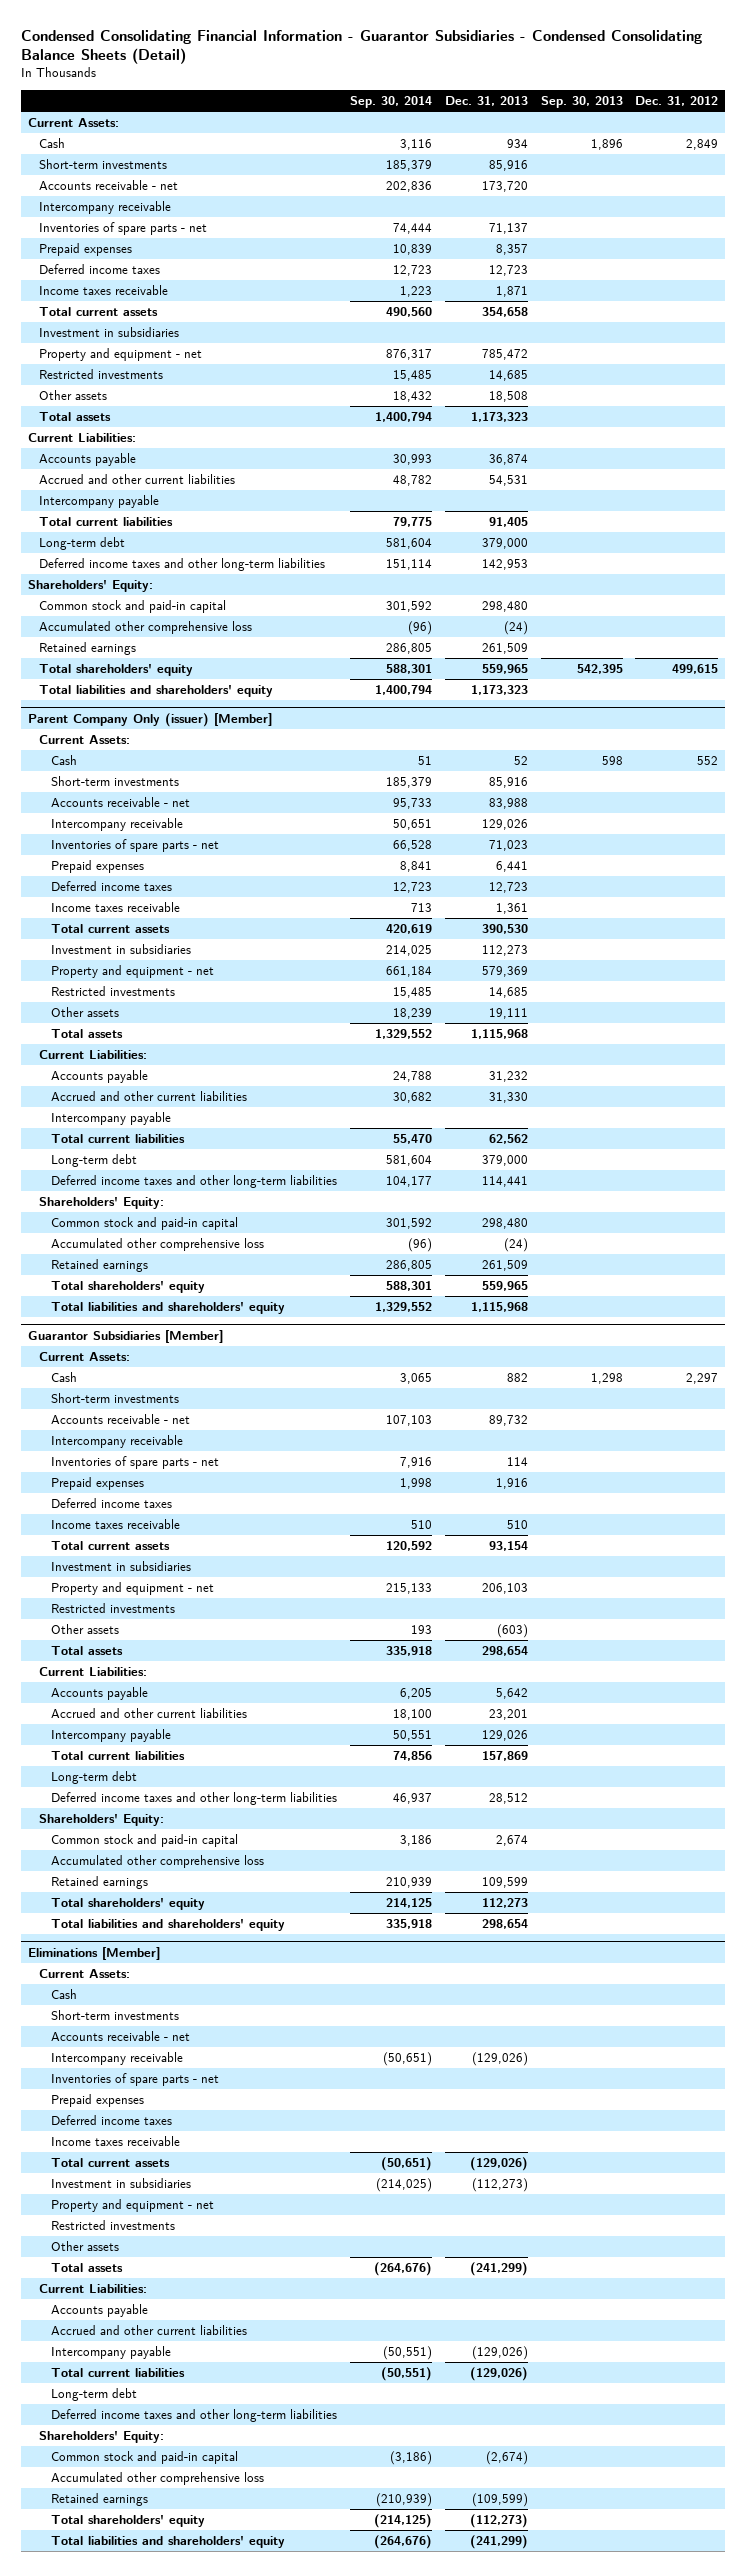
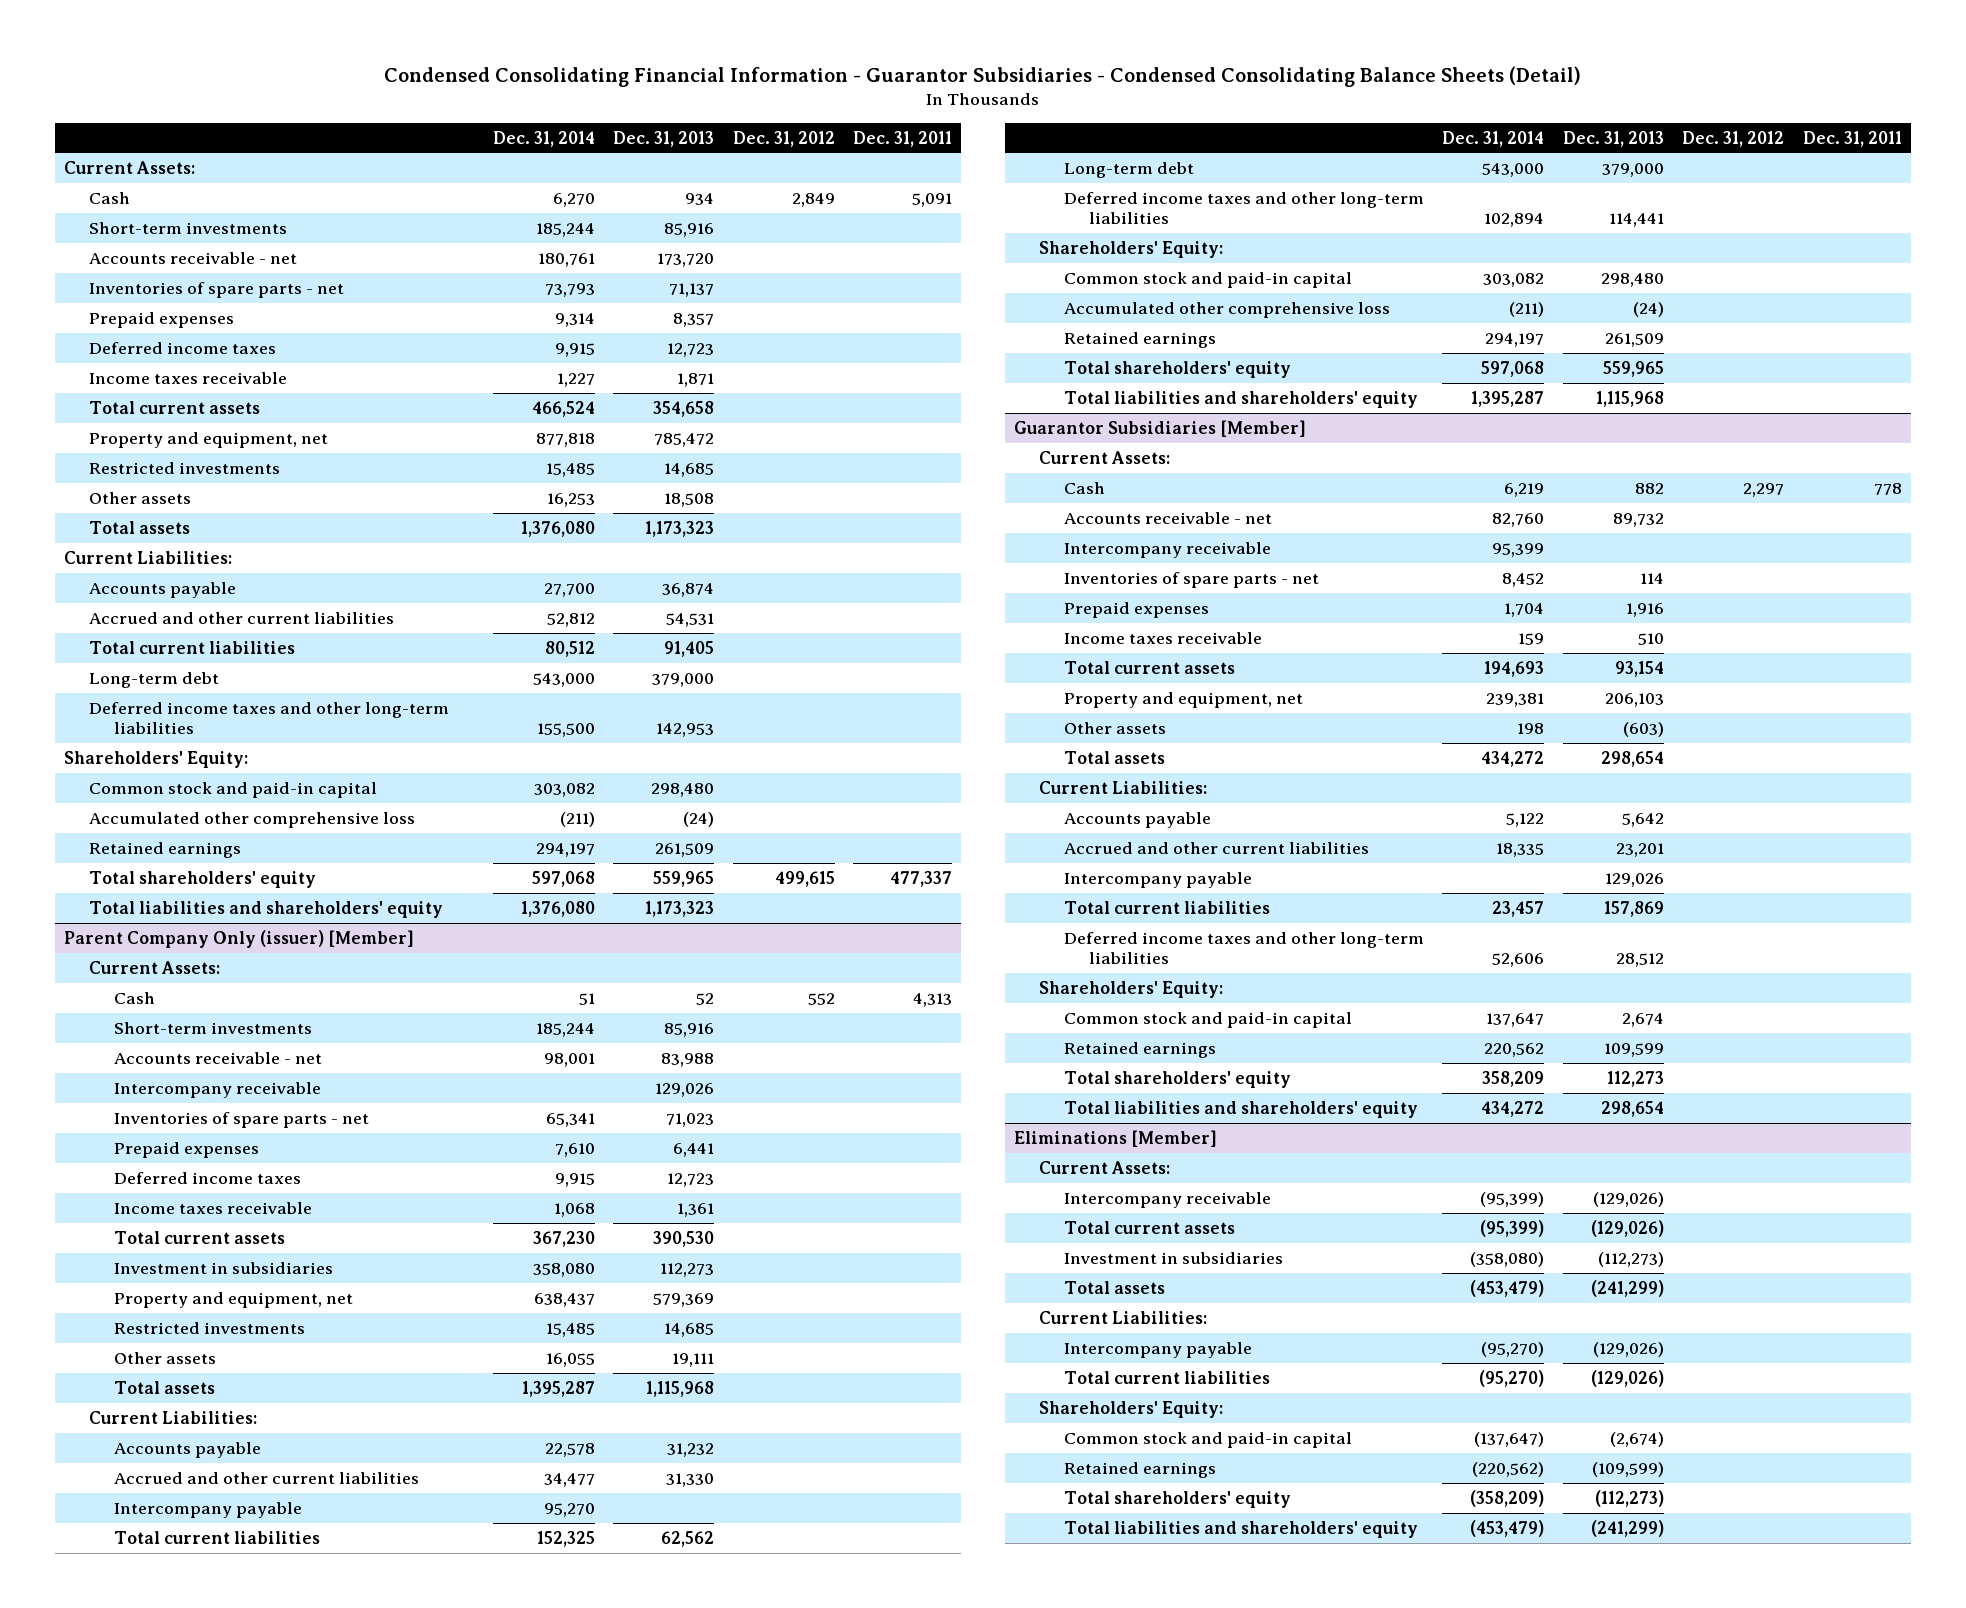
[349,95,432,108] Sep. 30, 2014 -> none
[540,95,623,108] Sep. 30, 2013 -> none
none -> [492,130,595,147] Dec. 31, 2014
none -> [853,130,953,147] Dec. 31, 2011
[39,201,172,215] Intercompany receivable -> none
[39,327,180,338] Investment in subsidiaries -> none
[39,348,203,362] Property and equipment - net -> [89,431,329,448] Property and equipment, net
[39,495,160,509] Intercompany payable -> none
[51,965,215,979] Property and equipment - net -> [114,1291,354,1308] Property and equipment, net
[51,1393,180,1404] Short-term investments -> none
[51,1498,173,1509] Deferred income taxes -> none
[51,1561,192,1572] Investment in subsidiaries -> none
[51,1603,176,1614] Restricted investments -> none
[51,1582,215,1596] Property and equipment - net -> [1063,691,1303,708] Property and equipment, net
[51,1771,138,1785] Long-term debt -> none
[51,1855,265,1869] Accumulated other comprehensive loss -> none
[51,1989,78,2000] Cash -> none
[51,2010,180,2021] Short-term investments -> none
[51,2031,191,2042] Accounts receivable - net -> none
[51,2073,220,2087] Inventories of spare parts - net -> none
[51,2094,145,2108] Prepaid expenses -> none
[51,2115,173,2126] Deferred income taxes -> none
[51,2136,181,2147] Income taxes receivable -> none
[51,2199,215,2213] Property and equipment - net -> none
[51,2220,176,2231] Restricted investments -> none
[51,2241,120,2252] Other assets -> none
[51,2304,149,2318] Accounts payable -> none
[51,2325,248,2336] Accrued and other current liabilities -> none
[51,2388,138,2402] Long-term debt -> none
[51,2409,338,2423] Deferred income taxes and other long-term liabilities -> none
[51,2472,265,2486] Accumulated other comprehensive loss -> none

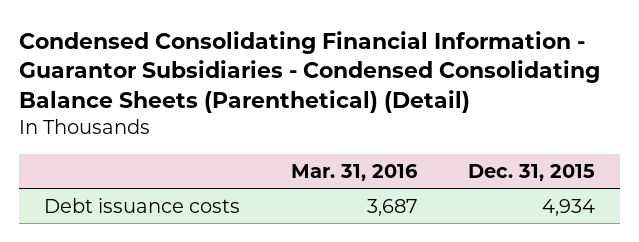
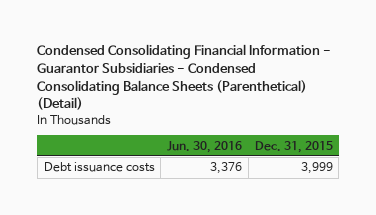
[290,163,418,181] Mar. 31, 2016 -> none
none -> [167,140,243,153] Jun. 30, 2016
[541,198,595,216] 4,934 -> [300,162,333,175] 3,999

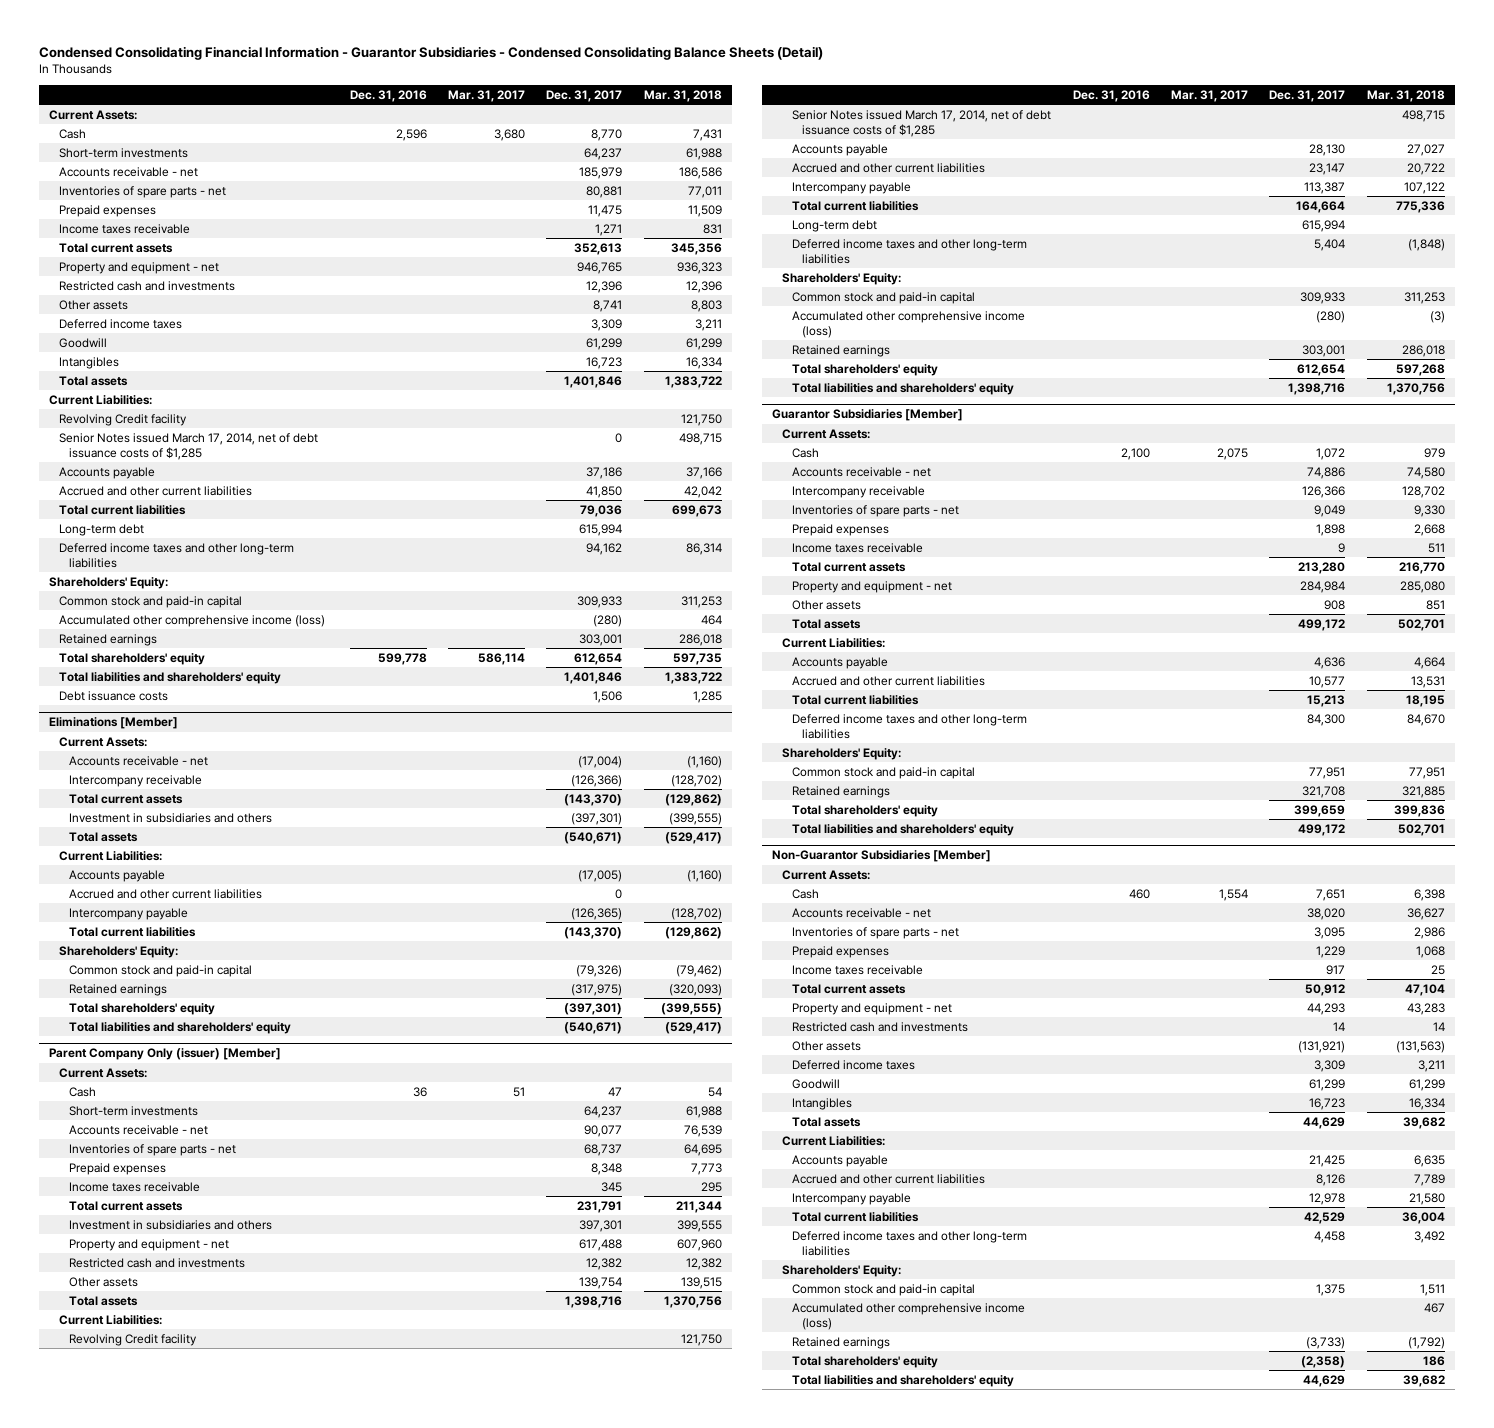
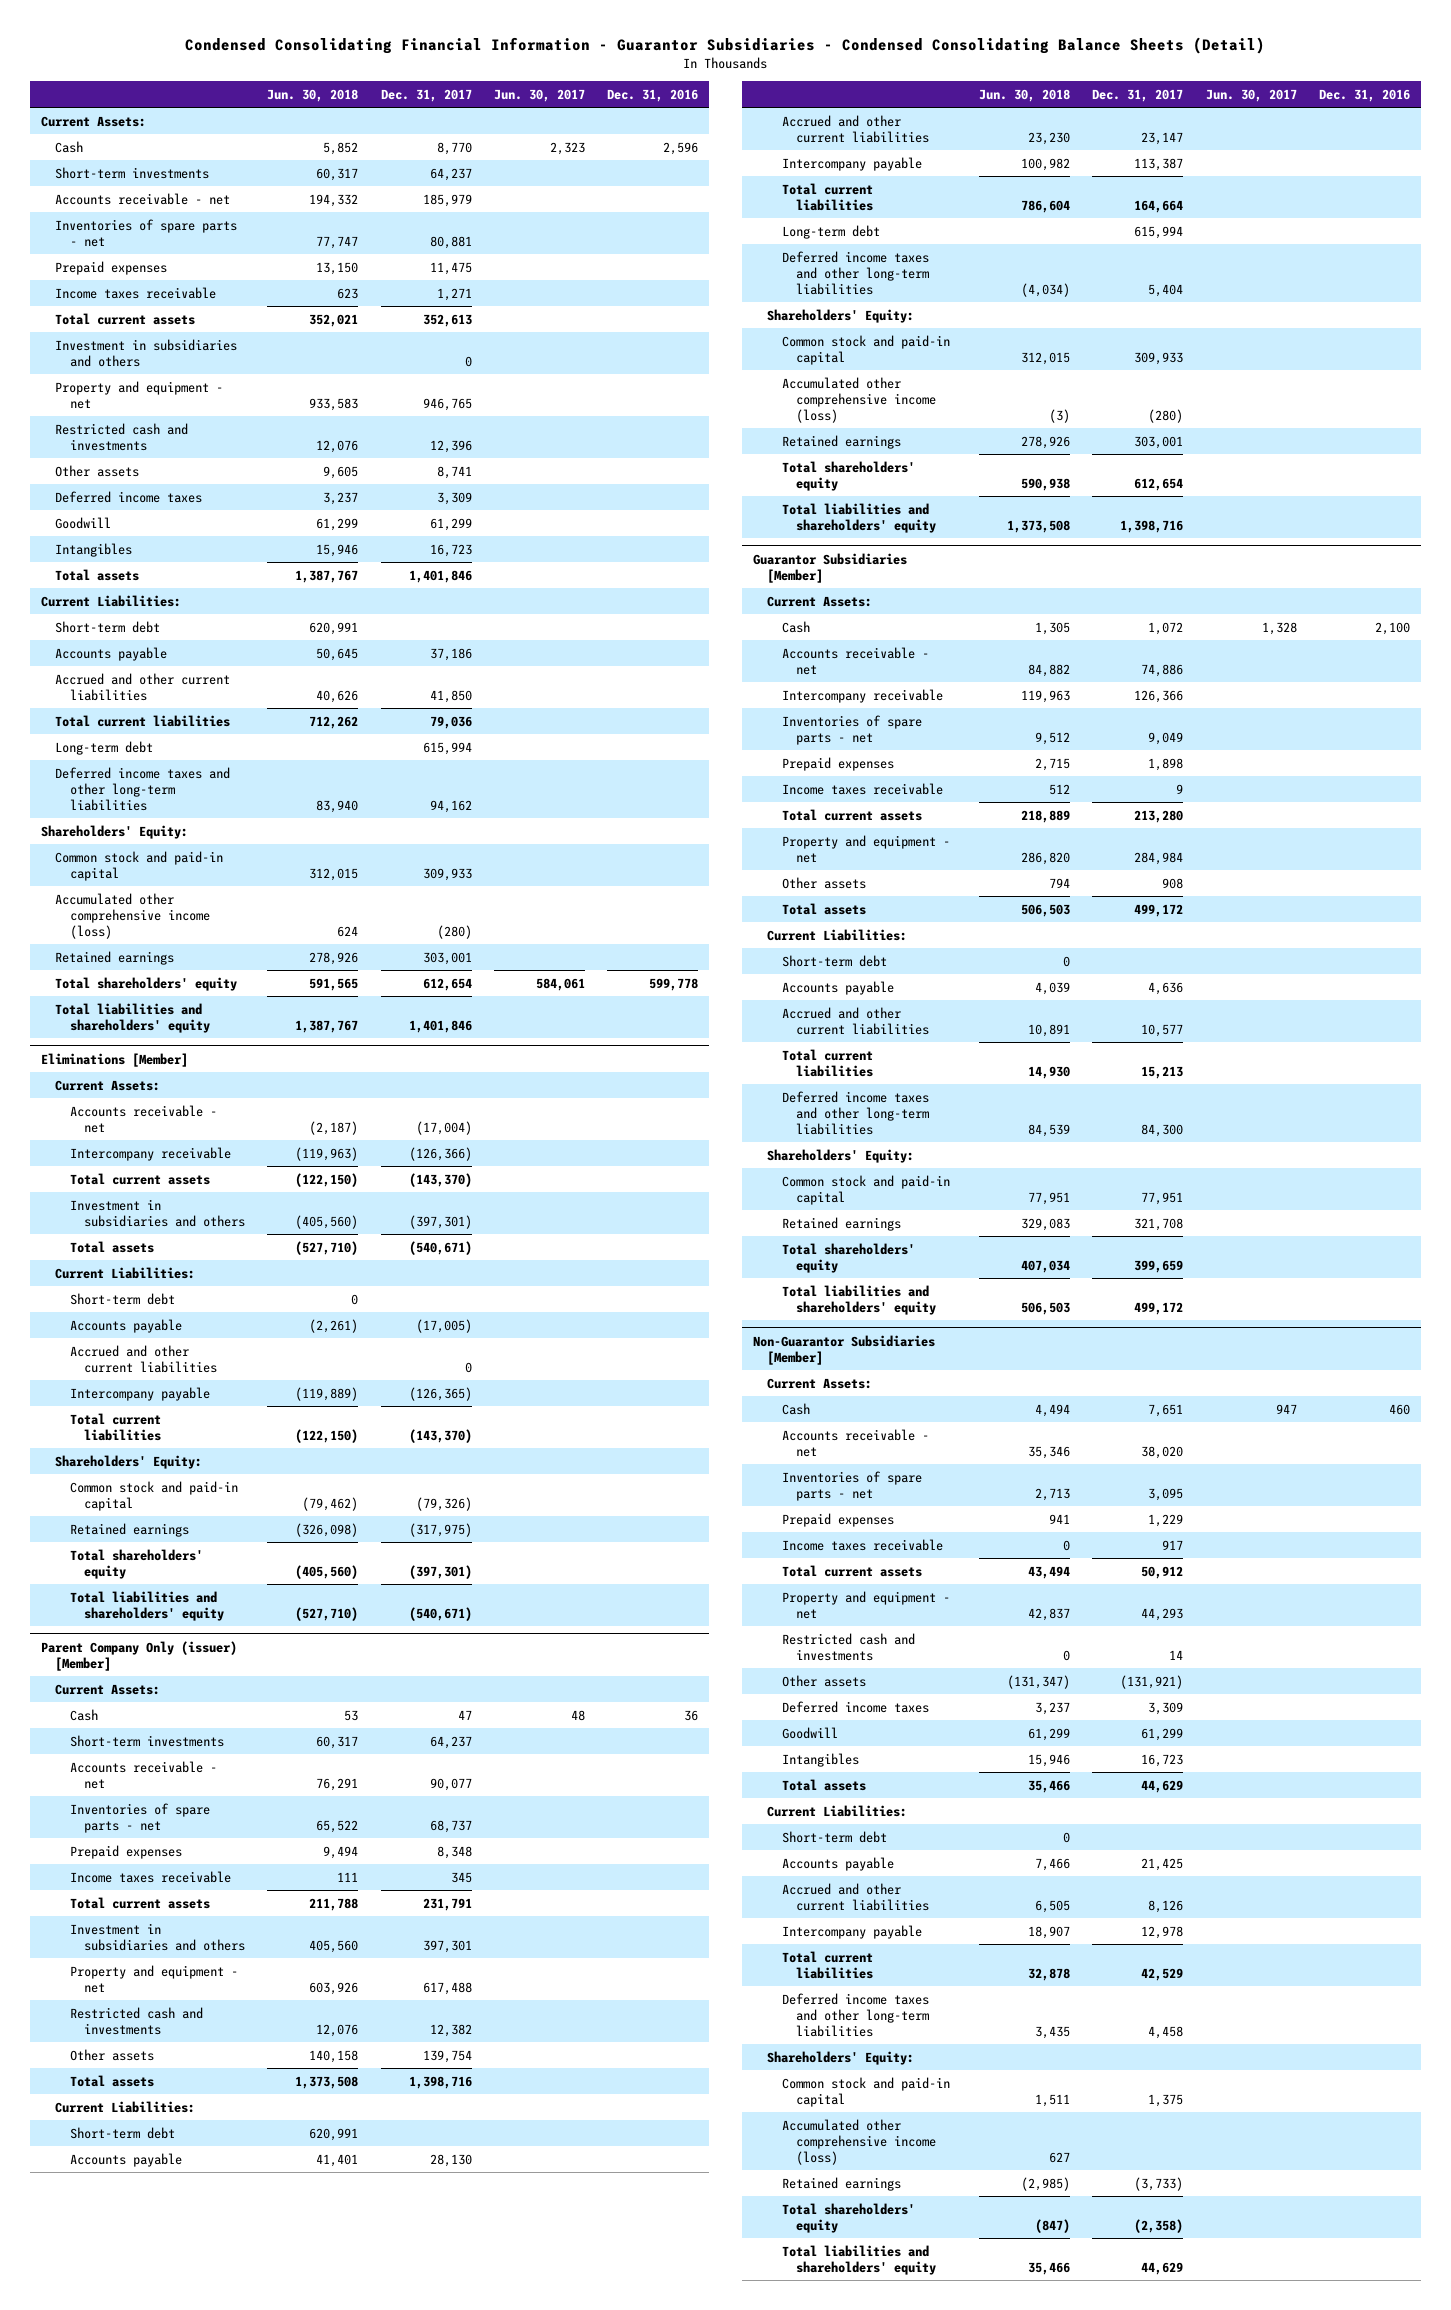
[448,89,526,102] Mar. 31, 2017 -> none
[643,89,722,102] Mar. 31, 2018 -> none
none -> [267,89,359,103] Jun. 30, 2018
none -> [493,89,585,103] Jun. 30, 2017
none -> [55,338,238,367] Investment in subsidiaries and others
[59,432,319,460] Senior Notes issued March 17, 2014, net of debt issuance costs of $1,285 -> none
[59,413,188,426] Revolving Credit facility -> [55,620,161,633] Short-term debt
[59,690,169,701] Debt issuance costs -> none
none -> [69,1292,175,1305] Short-term debt
[792,109,1052,137] Senior Notes issued March 17, 2014, net of debt issuance costs of $1,285 -> none
[69,1333,198,1346] Revolving Credit facility -> [69,2126,175,2139] Short-term debt
none -> [781,954,887,967] Short-term debt
none -> [781,1830,887,1843] Short-term debt

